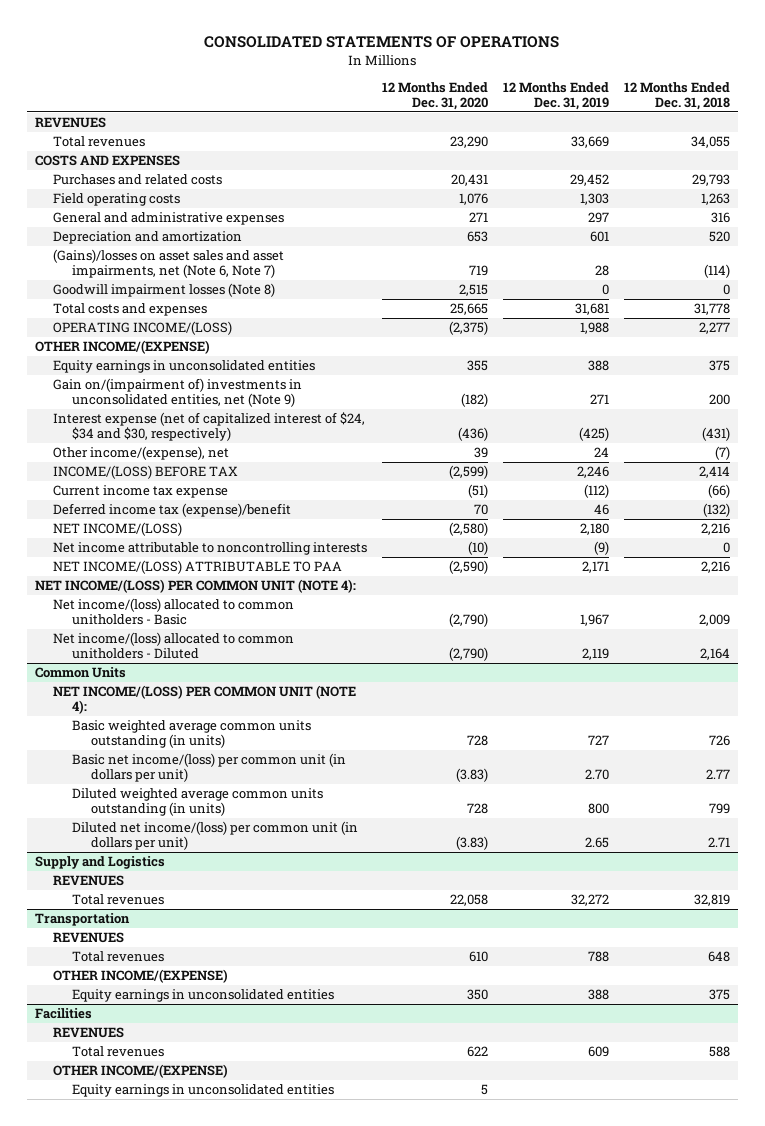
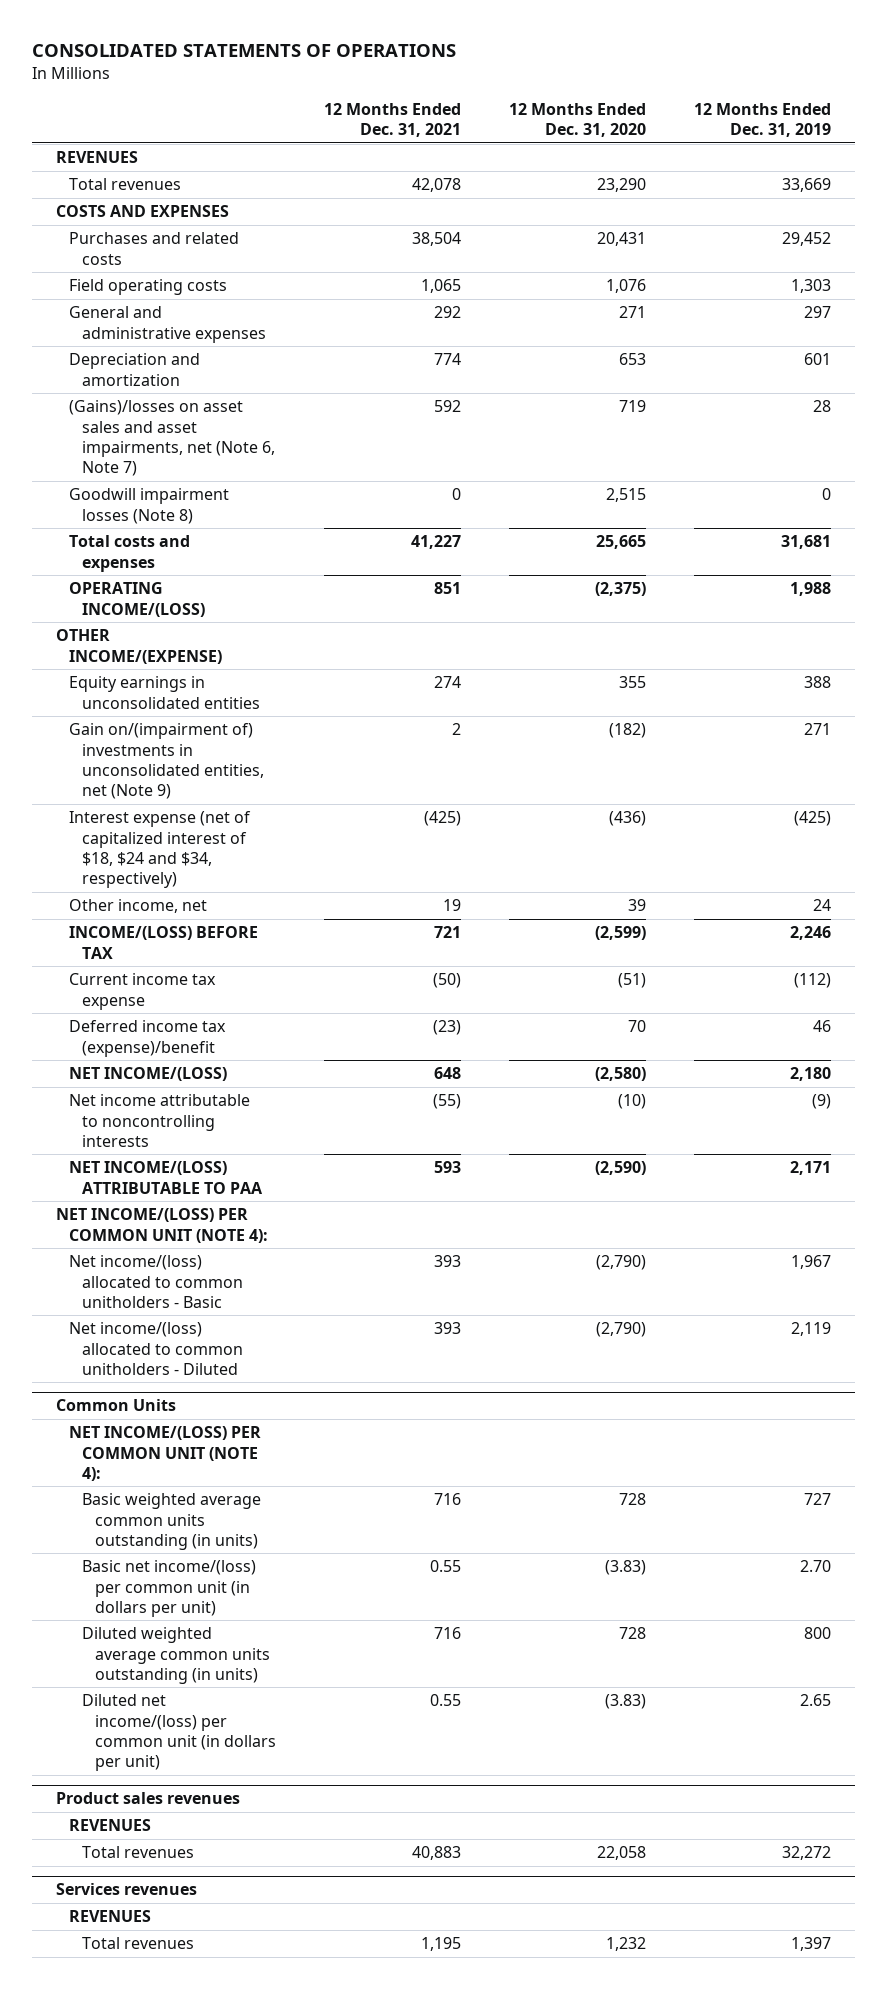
[624,81,731,110] 12 Months Ended Dec. 31, 2018 -> none
none -> [324,102,462,137] 12 Months Ended Dec. 31, 2021
[53,412,366,442] Interest expense (net of capitalized interest of $24, $34 and $30, respectively) -> [69,811,252,888] Interest expense (net of capitalized interest of $18, $24 and $34, respectively)
[53,446,230,461] Other income/(expense), net -> [69,899,208,914] Other income, net
[34,856,165,870] Supply and Logistics -> none
none -> [56,1792,241,1805] Product sales revenues
[34,913,130,927] Transportation -> none
[53,932,125,944] REVENUES -> none
[72,951,165,963] Total revenues -> none
[53,969,229,984] OTHER INCOME/(EXPENSE) -> none
[72,989,335,1003] Equity earnings in unconsolidated entities -> none
[34,1008,92,1020] Facilities -> none
none -> [56,1883,198,1896] Services revenues
[53,1064,229,1079] OTHER INCOME/(EXPENSE) -> none
[72,1084,335,1098] Equity earnings in unconsolidated entities -> none
[467,1046,489,1058] 622 -> [606,1937,647,1952] 1,232
[588,1046,610,1058] 609 -> [791,1937,832,1952] 1,397

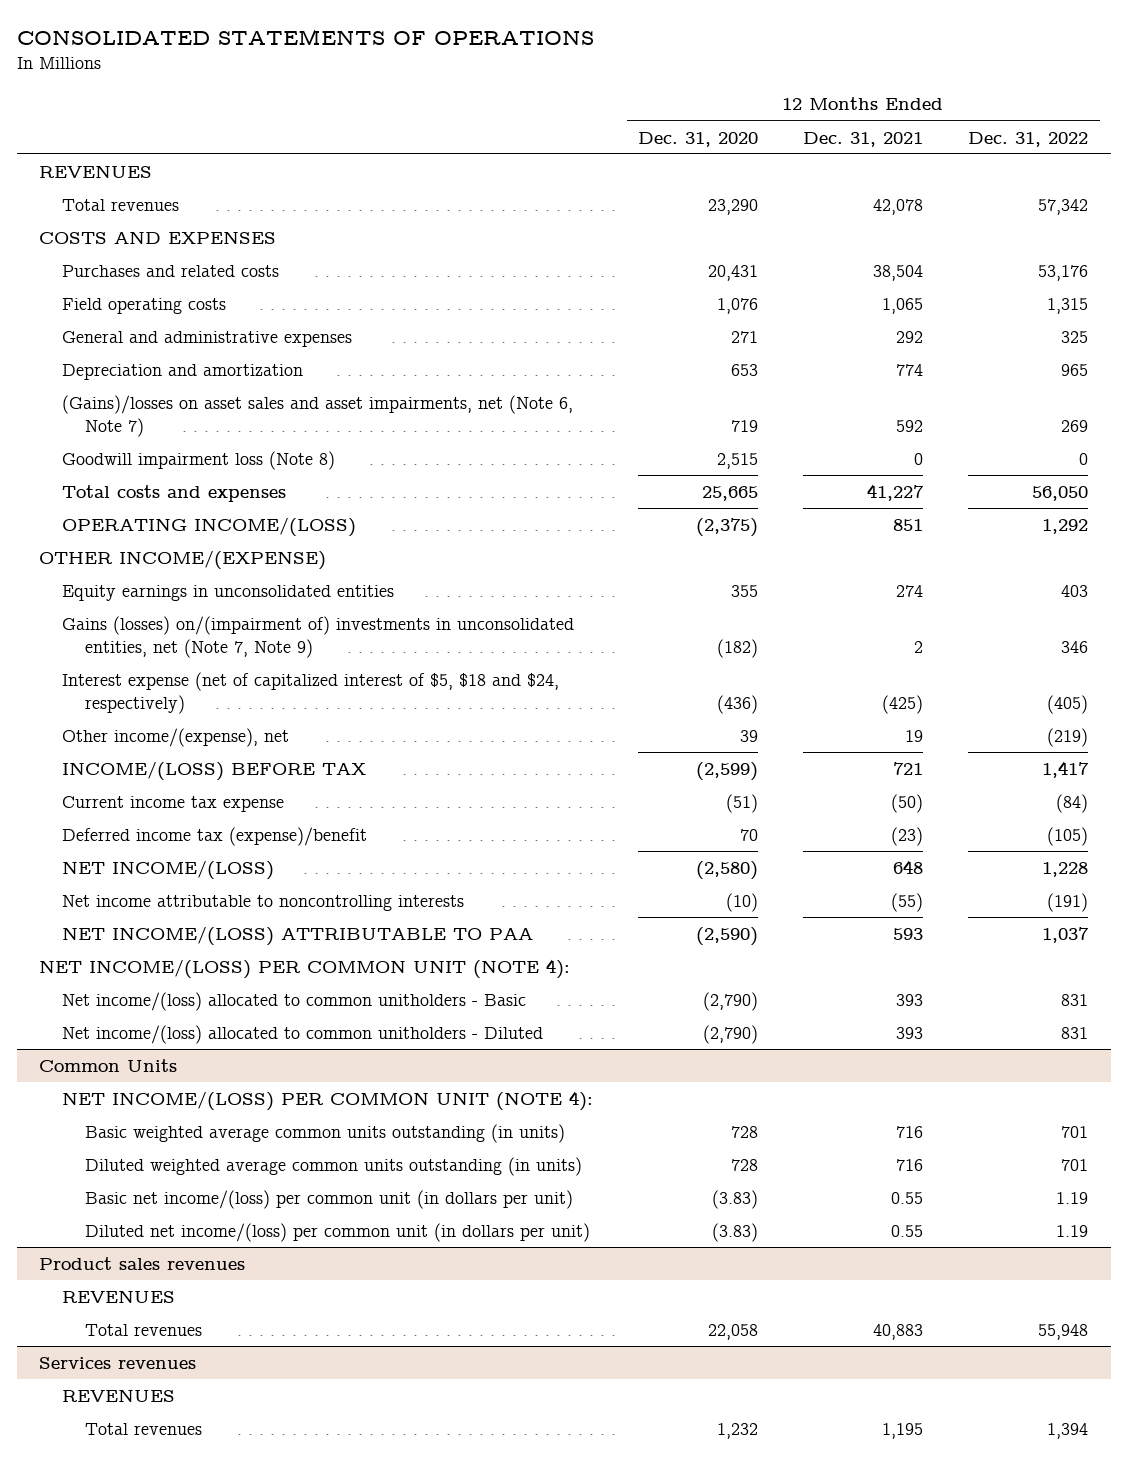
[694,102,832,137] 12 Months Ended Dec. 31, 2019 -> none
none -> [968,131,1089,147] Dec. 31, 2022
[69,488,230,524] Goodwill impairment losses (Note 8) -> [62,450,336,470] Goodwill impairment loss (Note 8)
[69,723,265,799] Gain on/(impairment of) investments in unconsolidated entities, net (Note 9) -> [62,615,575,659] Gains (losses) on/(impairment of) investments in unconsolidated entities, net (Note 7, Note 9)
[69,811,252,888] Interest expense (net of capitalized interest of $18, $24 and $34, respectively) -> [62,671,560,715] Interest expense (net of capitalized interest of $5, $18 and $24, respectively)
[69,899,208,914] Other income, net -> [62,727,290,747] Other income/(expense), net
[82,1560,257,1617] Basic net income/(loss) per common unit (in dollars per unit) -> [85,1189,574,1209] Basic net income/(loss) per common unit (in dollars per unit)

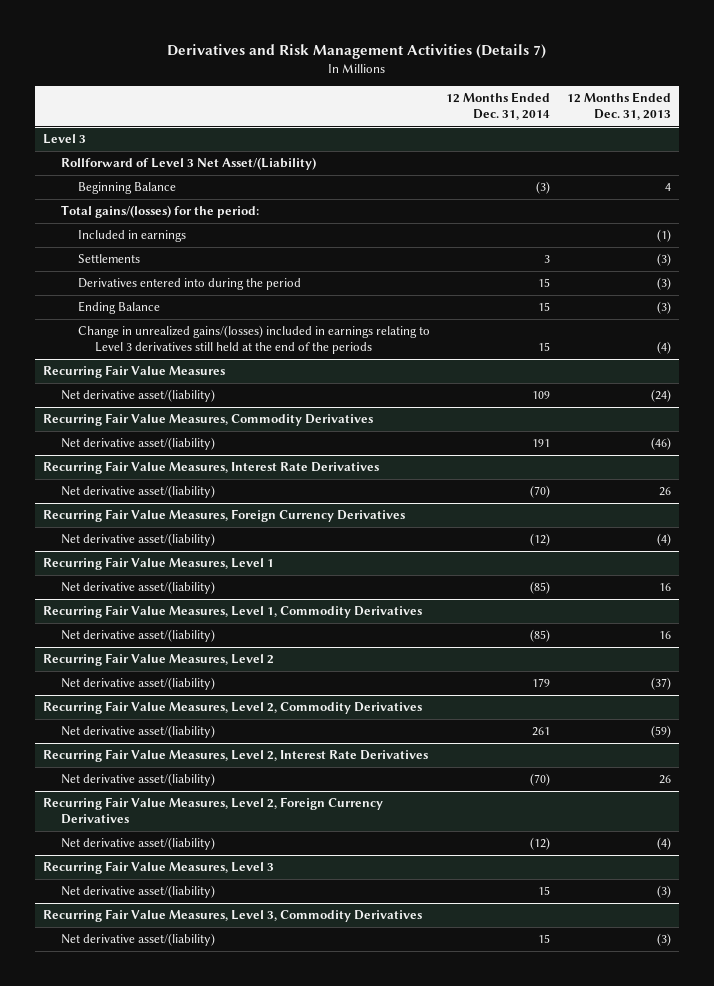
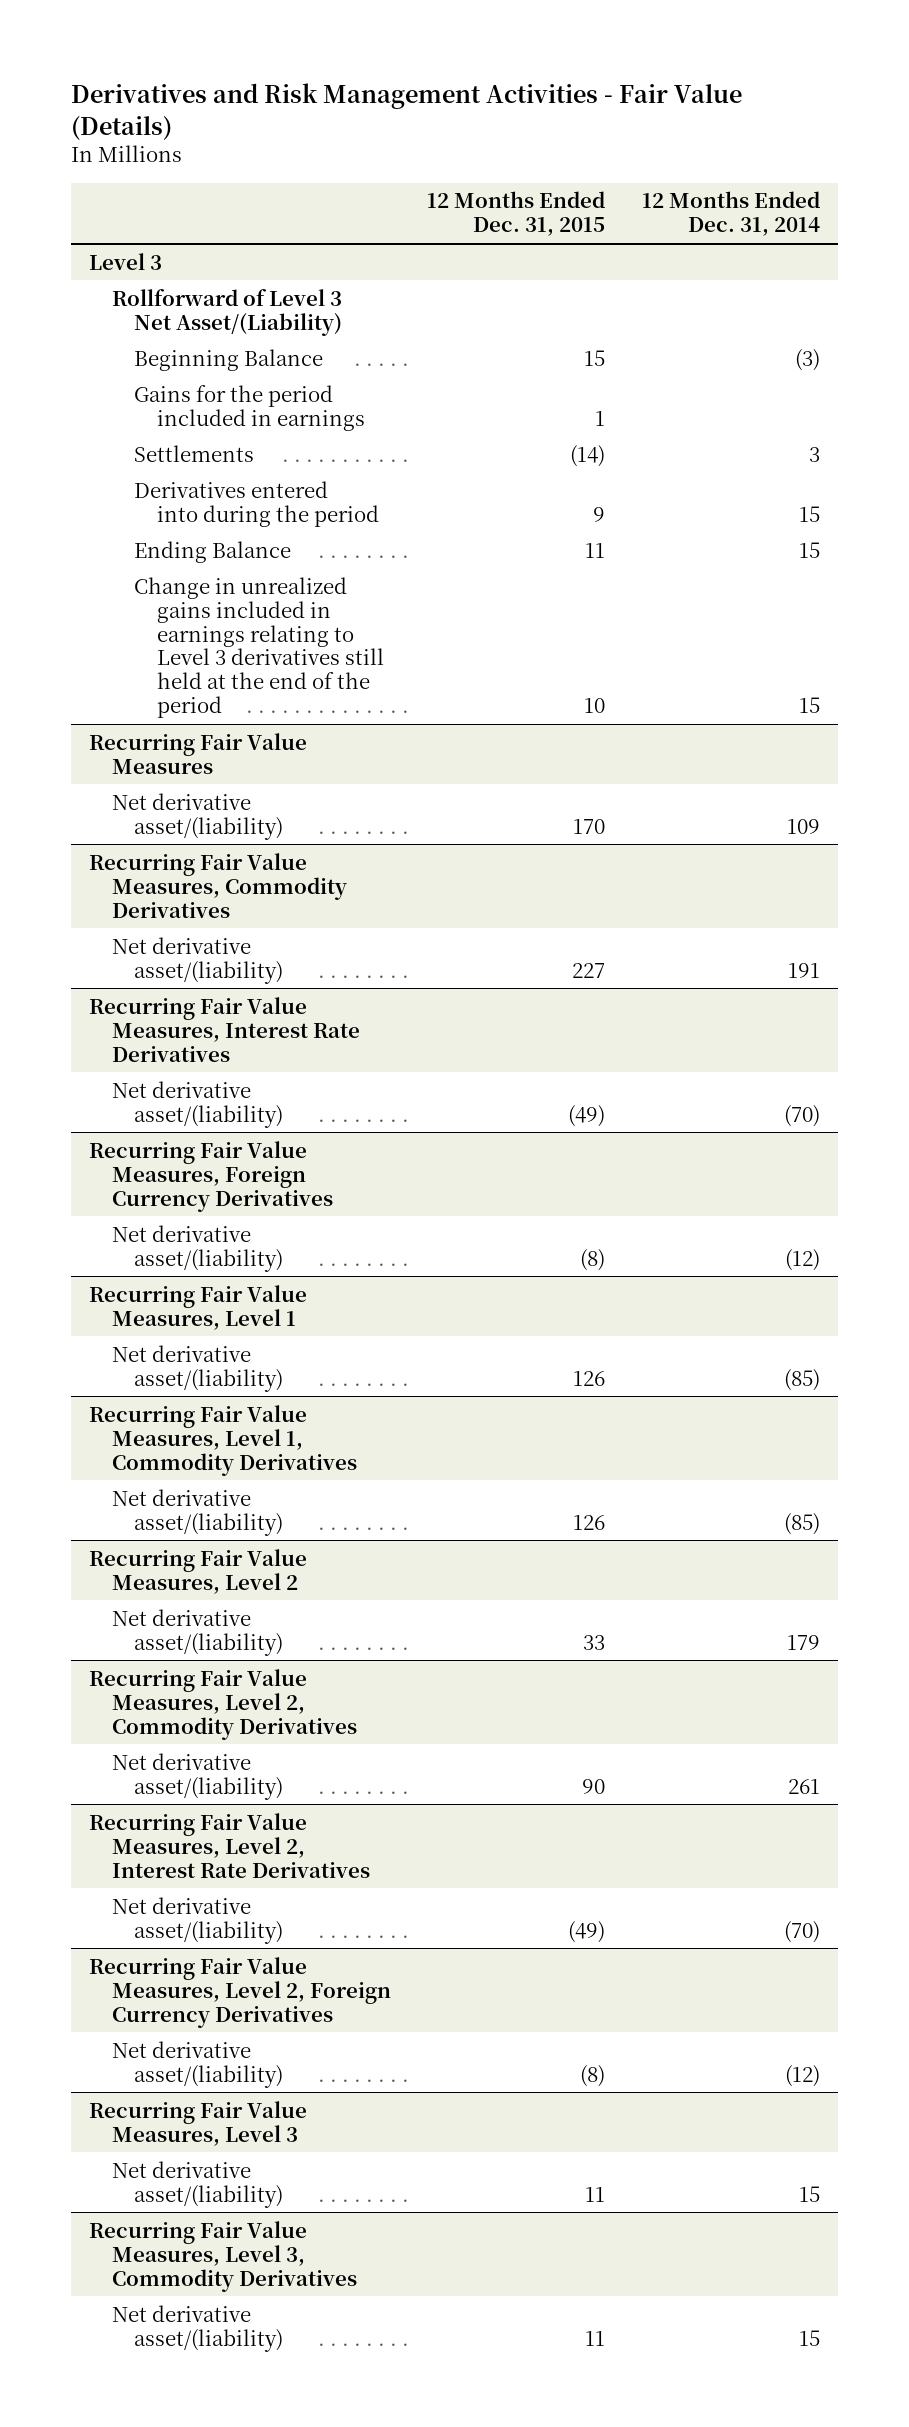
[167,44,547,60] Derivatives and Risk Management Activities (Details 7) -> [70,82,742,140] Derivatives and Risk Management Activities - Fair Value (Details)
[566,92,671,120] 12 Months Ended Dec. 31, 2013 -> none
none -> [427,191,606,237] 12 Months Ended Dec. 31, 2015
[60,205,259,219] Total gains/(losses) for the period: -> none
[77,230,186,243] Included in earnings -> [134,384,365,431] Gains for the period included in earnings
[77,325,430,354] Change in unrealized gains/(losses) included in earnings relating to Level 3 derivatives still held at the end of the periods -> [134,576,384,719] Change in unrealized gains included in earnings relating to Level 3 derivatives still held at the end of the period

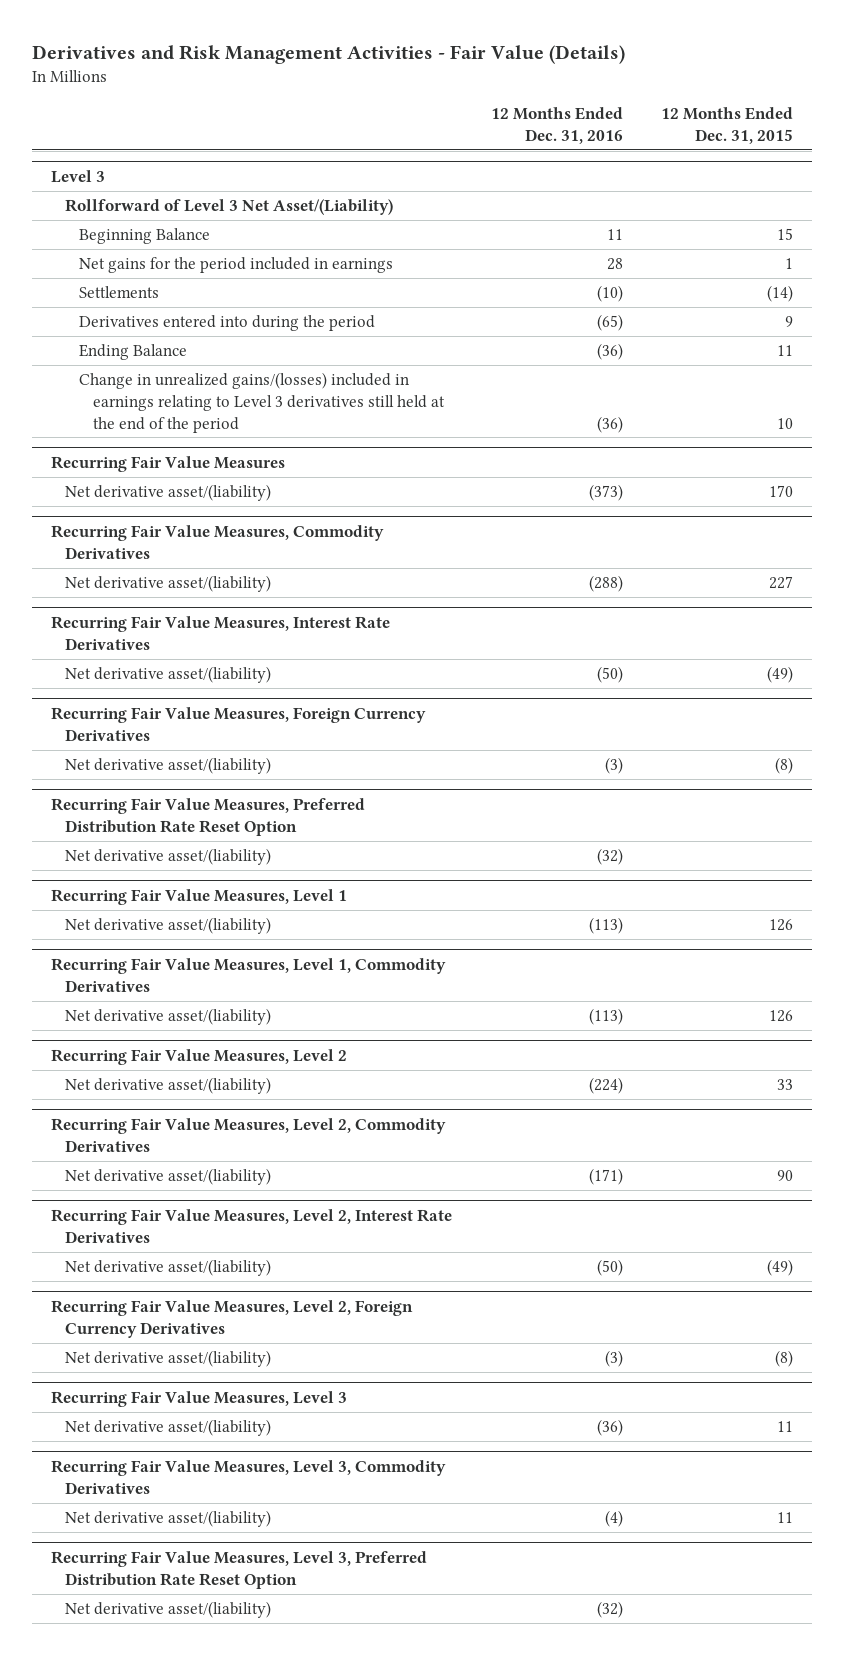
[642,191,821,237] 12 Months Ended Dec. 31, 2014 -> none
none -> [490,107,623,144] 12 Months Ended Dec. 31, 2016
[134,384,365,431] Gains for the period included in earnings -> [78,257,393,274] Net gains for the period included in earnings
[134,576,384,719] Change in unrealized gains included in earnings relating to Level 3 derivatives still held at the end of the period -> [78,372,445,433] Change in unrealized gains/(losses) included in earnings relating to Level 3 derivatives still held at the end of the period
none -> [51,797,366,836] Recurring Fair Value Measures, Preferred Distribution Rate Reset Option
none -> [64,848,271,866] Net derivative asset/(liability)
none -> [51,1550,428,1589] Recurring Fair Value Measures, Level 3, Preferred Distribution Rate Reset Option
none -> [64,1601,271,1619] Net derivative asset/(liability)

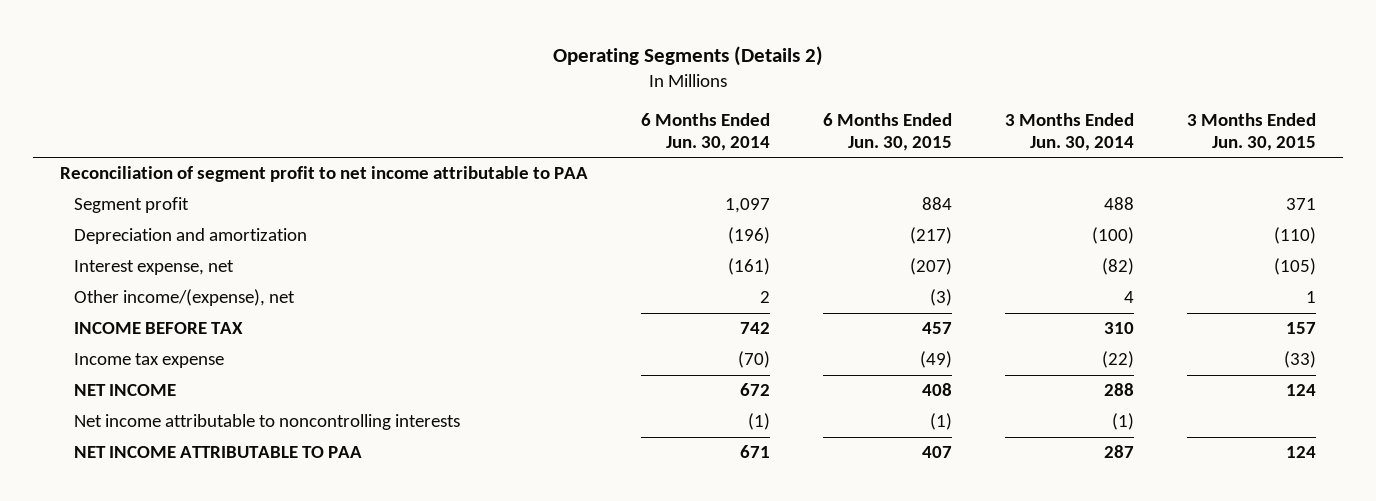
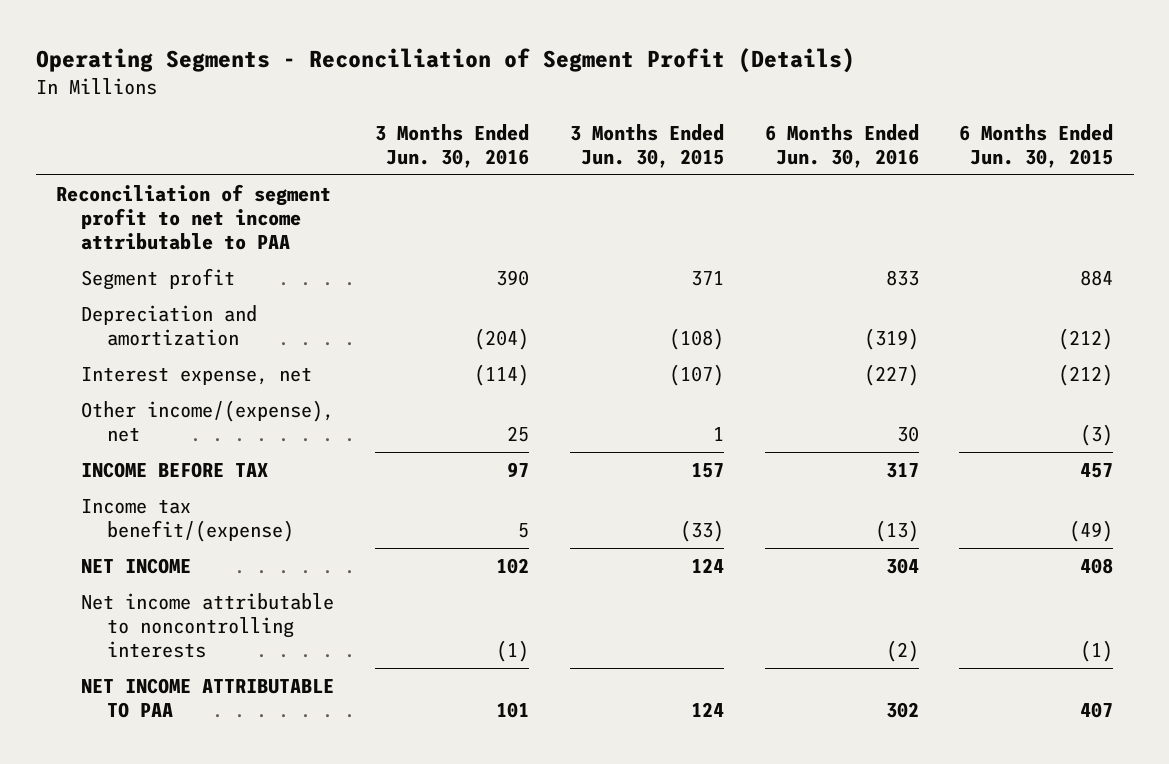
[552,45,823,66] Operating Segments (Details 2) -> [35,48,855,74] Operating Segments - Reconciliation of Segment Profit (Details)
[640,113,770,151] 6 Months Ended Jun. 30, 2014 -> none
[1005,113,1135,151] 3 Months Ended Jun. 30, 2014 -> none
none -> [375,123,530,168] 3 Months Ended Jun. 30, 2016
none -> [764,123,919,168] 6 Months Ended Jun. 30, 2016
[909,227,952,245] (217) -> [1058,328,1114,351] (212)
[1274,227,1317,245] (110) -> [668,328,724,351] (108)
[909,258,952,276] (207) -> [1058,364,1114,387] (212)
[1274,258,1317,276] (105) -> [668,364,724,387] (107)
[73,353,224,369] Income tax expense -> [81,499,294,543] Income tax benefit/(expense)

